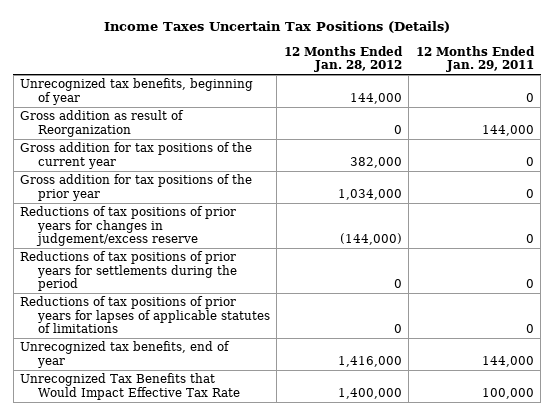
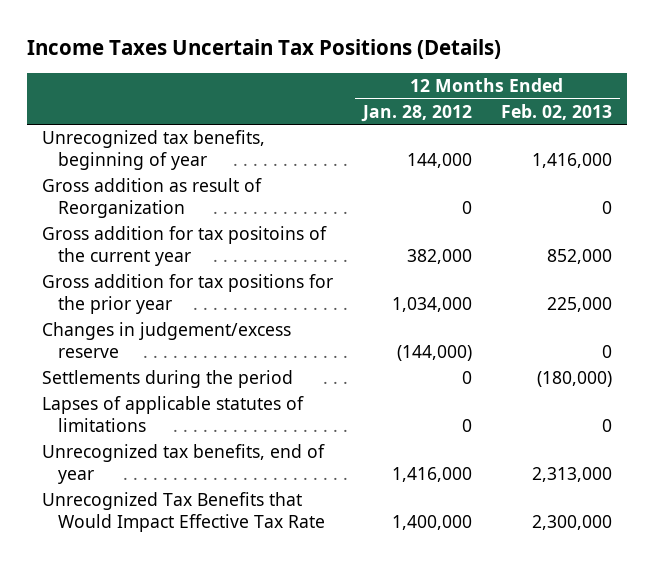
[415,45,535,73] 12 Months Ended Jan. 29, 2011 -> none
none -> [501,103,613,120] Feb. 02, 2013
[20,142,253,169] Gross addition for tax positions of the current year -> [42,226,328,266] Gross addition for tax positoins of the current year
[20,174,253,201] Gross addition for tax positions of the prior year -> [42,274,334,314] Gross addition for tax positions for the prior year
[20,206,237,246] Reductions of tax positions of prior years for changes in judgement/excess reserve -> [42,322,292,358] Changes in judgement/excess reserve
[20,251,237,291] Reductions of tax positions of prior years for settlements during the period -> [42,370,294,389] Settlements during the period
[20,296,270,333] Reductions of tax positions of prior years for lapses of applicable statutes of limitations -> [42,396,305,432] Lapses of applicable statutes of limitations

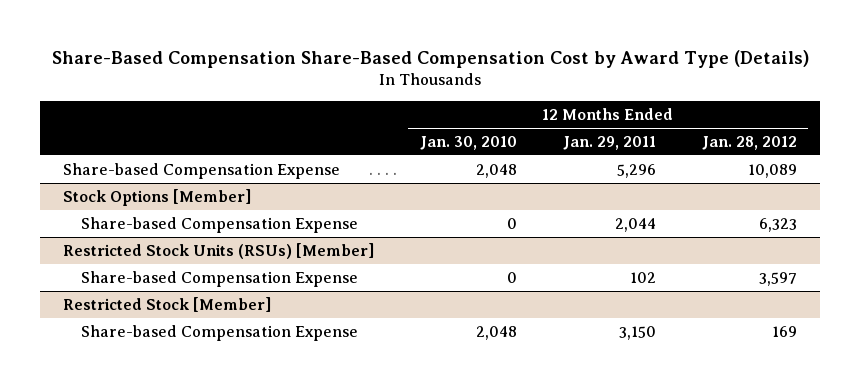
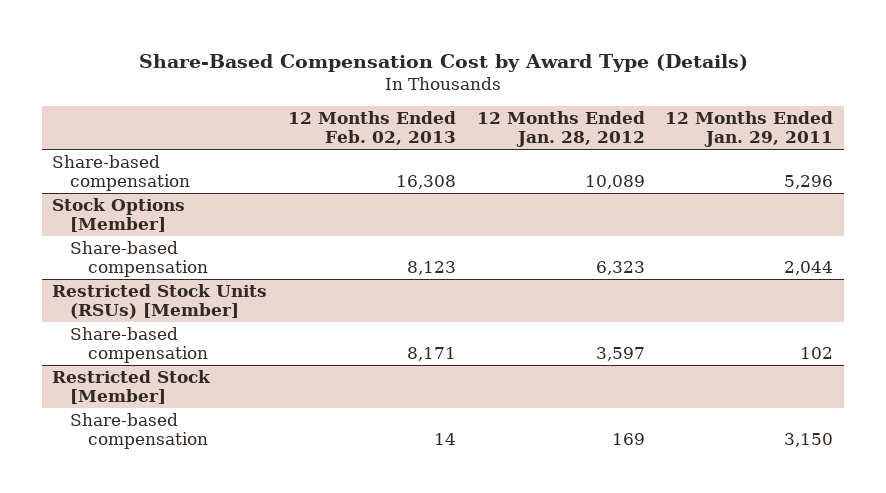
[51,50,809,69] Share-Based Compensation Share-Based Compensation Cost by Award Type (Details) -> [138,53,748,72] Share-Based Compensation Cost by Award Type (Details)
[419,135,517,150] Jan. 30, 2010 -> none
none -> [287,111,456,146] 12 Months Ended Feb. 02, 2013
[62,162,340,179] Share-based Compensation Expense -> [52,154,191,192] Share-based compensation
[81,216,359,233] Share-based Compensation Expense -> [70,240,209,278] Share-based compensation
[81,270,359,287] Share-based Compensation Expense -> [70,326,209,364] Share-based compensation
[81,324,359,341] Share-based Compensation Expense -> [70,412,209,450] Share-based compensation

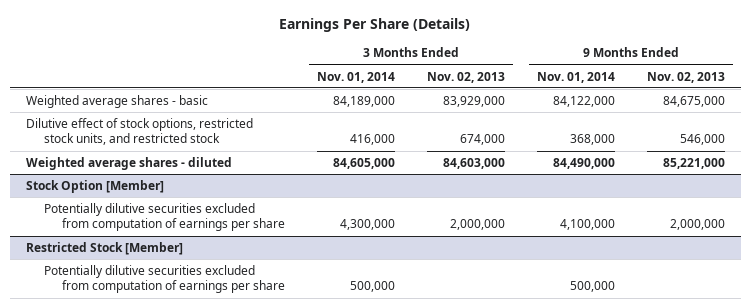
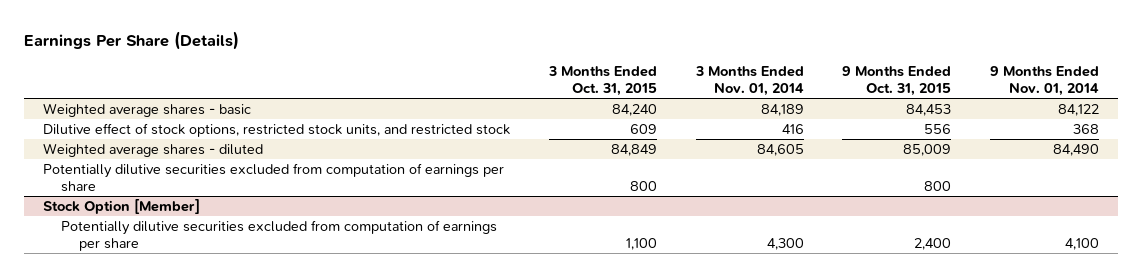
[426,71,505,83] Nov. 02, 2013 -> none
[646,71,725,83] Nov. 02, 2013 -> none
none -> [548,66,658,96] 3 Months Ended Oct. 31, 2015
none -> [842,66,952,96] 9 Months Ended Oct. 31, 2015
[332,96,395,108] 84,189,000 -> [760,104,804,117] 84,189
[552,96,615,108] 84,122,000 -> [1058,104,1100,117] 84,122
[349,134,395,146] 416,000 -> [781,124,804,135] 416
[569,134,615,146] 368,000 -> [1073,124,1100,135] 368
[332,158,395,170] 84,605,000 -> [756,144,804,157] 84,605
[552,158,615,170] 84,490,000 -> [1053,144,1100,157] 84,490
none -> [43,163,505,192] Potentially dilutive securities excluded from computation of earnings per share
[26,242,184,256] Restricted Stock [Member] -> none
[44,265,285,294] Potentially dilutive securities excluded from computation of earnings per share -> none
[339,219,395,231] 4,300,000 -> [766,237,804,250] 4,300
[559,219,615,231] 4,100,000 -> [1065,237,1100,250] 4,100

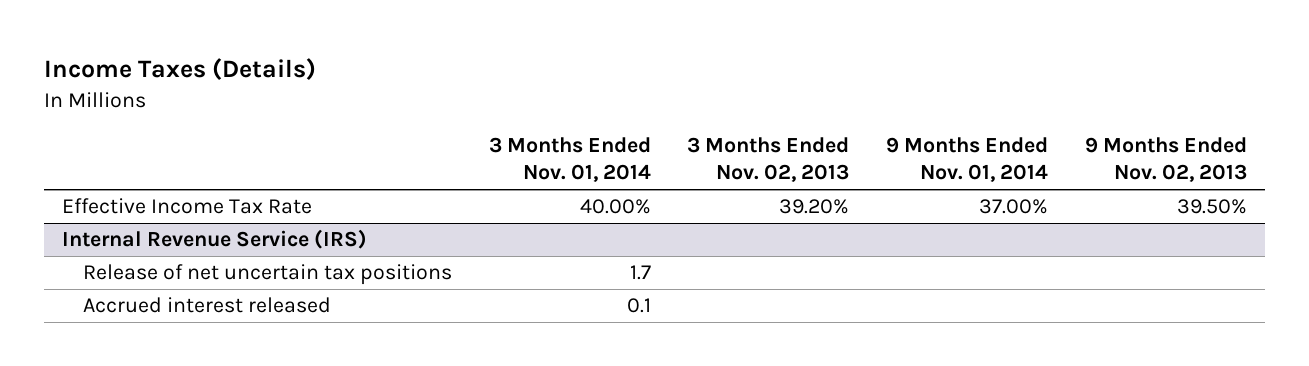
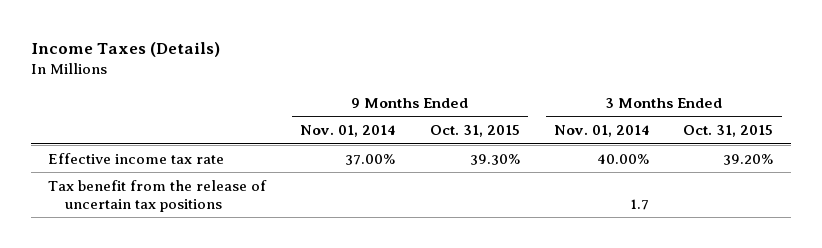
[687,136,850,183] 3 Months Ended Nov. 02, 2013 -> none
[1084,136,1247,183] 9 Months Ended Nov. 02, 2013 -> none
none -> [429,125,520,138] Oct. 31, 2015
none -> [683,125,774,138] Oct. 31, 2015
[62,229,368,250] Internal Revenue Service (IRS) -> none
[83,297,332,314] Accrued interest released -> none
[62,198,313,215] Effective Income Tax Rate -> [48,152,225,164] Effective income tax rate
[83,264,453,286] Release of net uncertain tax positions -> [48,179,268,212] Tax benefit from the release of uncertain tax positions

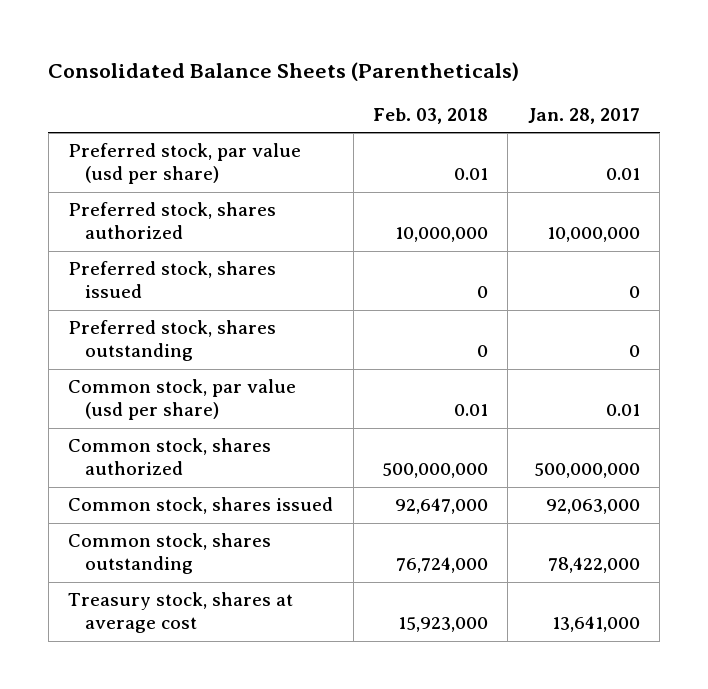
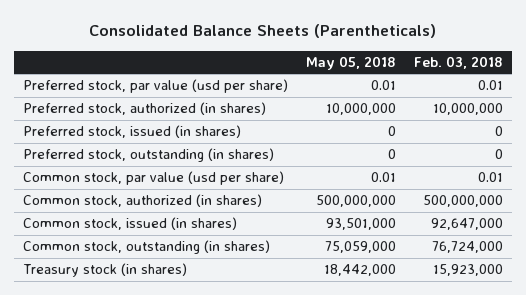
[527,107,640,124] Jan. 28, 2017 -> none
none -> [305,56,396,71] May 05, 2018
[68,202,277,240] Preferred stock, shares authorized -> [23,102,267,116] Preferred stock, authorized (in shares)
[68,261,277,299] Preferred stock, shares issued -> [23,125,242,139] Preferred stock, issued (in shares)
[68,320,277,362] Preferred stock, shares outstanding -> [23,148,275,163] Preferred stock, outstanding (in shares)
[68,438,272,476] Common stock, shares authorized -> [23,194,263,208] Common stock, authorized (in shares)
[68,497,334,515] Common stock, shares issued -> [23,217,238,231] Common stock, issued (in shares)
[68,533,272,575] Common stock, shares outstanding -> [23,240,271,255] Common stock, outstanding (in shares)
[68,592,294,634] Treasury stock, shares at average cost -> [23,263,188,278] Treasury stock (in shares)

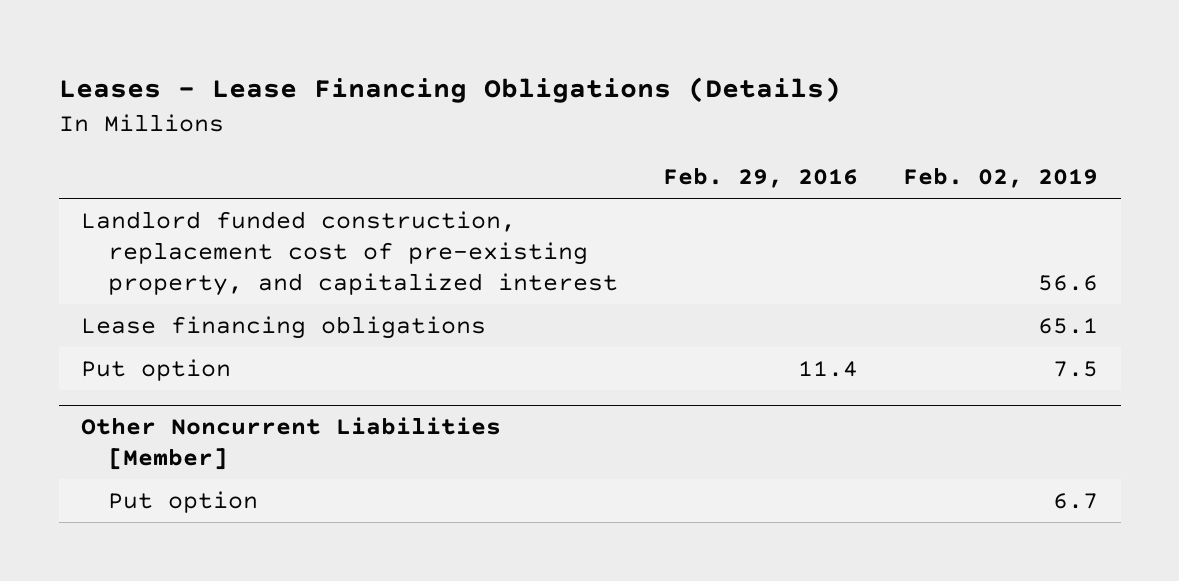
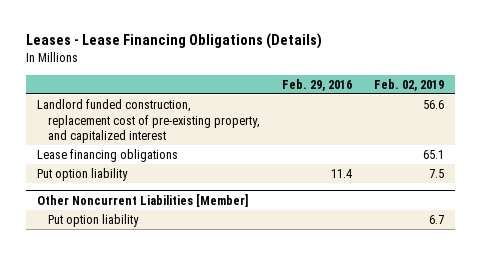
[81,358,232,381] Put option -> [37,167,129,181] Put option liability
[108,490,259,513] Put option -> [48,213,140,227] Put option liability

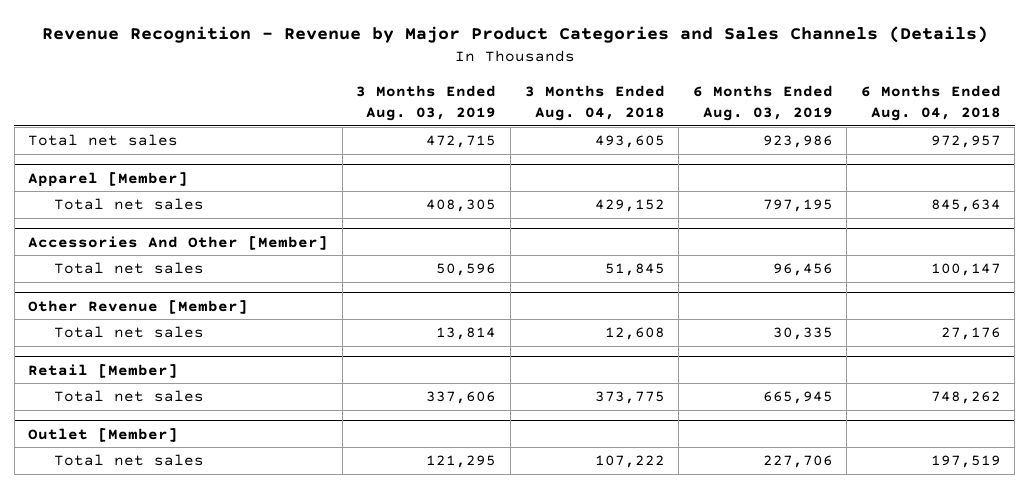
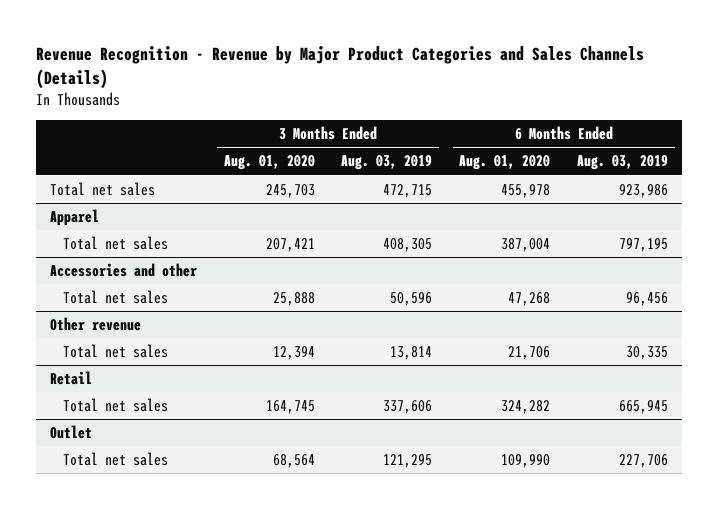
[524,84,665,121] 3 Months Ended Aug. 04, 2018 -> none
[860,84,1001,121] 6 Months Ended Aug. 04, 2018 -> none
none -> [223,155,315,171] Aug. 01, 2020
none -> [459,155,551,171] Aug. 01, 2020
[28,171,189,187] Apparel [Member] -> [49,208,99,226] Apparel
[28,235,329,250] Accessories And Other [Member] -> [49,262,197,277] Accessories and other
[28,299,249,314] Other Revenue [Member] -> [49,316,141,331] Other revenue
[28,363,179,378] Retail [Member] -> [49,370,92,385] Retail
[28,427,179,442] Outlet [Member] -> [49,424,92,439] Outlet

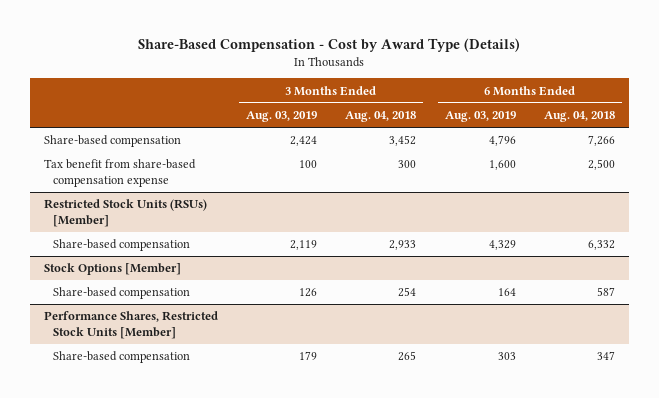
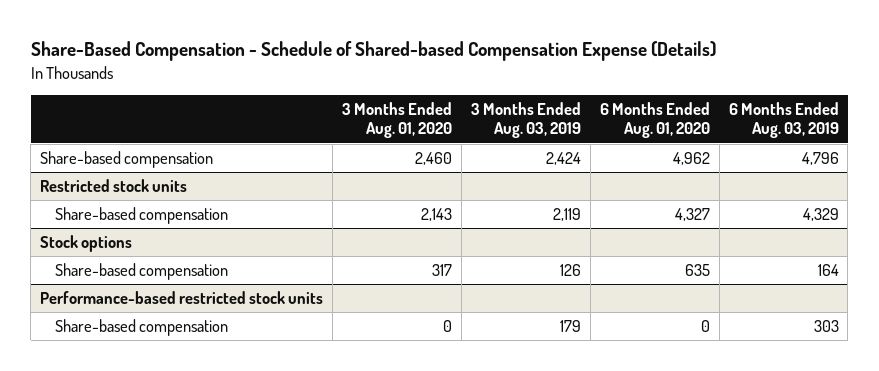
[138,38,521,53] Share-Based Compensation - Cost by Award Type (Details) -> [30,41,716,62] Share-Based Compensation - Schedule of Shared-based Compensation Expense (Details)
[345,110,417,122] Aug. 04, 2018 -> none
[543,110,615,122] Aug. 04, 2018 -> none
none -> [342,102,453,139] 3 Months Ended Aug. 01, 2020
none -> [599,102,710,139] 6 Months Ended Aug. 01, 2020
[43,159,196,187] Tax benefit from share-based compensation expense -> none
[43,199,207,227] Restricted Stock Units (RSUs) [Member] -> [40,179,188,193] Restricted stock units
[43,263,181,276] Stock Options [Member] -> [40,235,133,253] Stock options
[43,311,218,339] Performance Shares, Restricted Stock Units [Member] -> [40,291,324,305] Performance-based restricted stock units

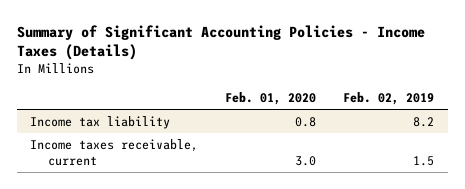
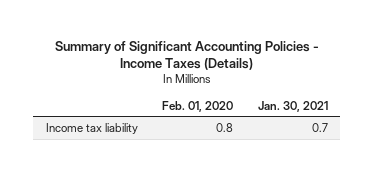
[343,92,435,106] Feb. 02, 2019 -> none
none -> [257,100,328,112] Jan. 30, 2021
[30,138,199,166] Income taxes receivable, current -> none

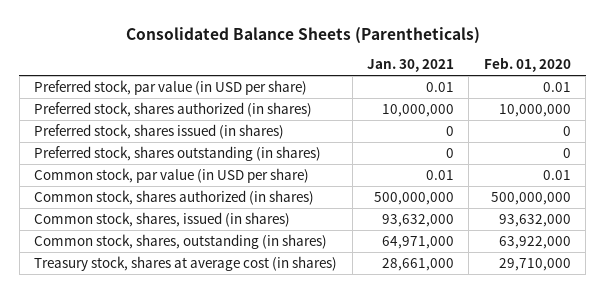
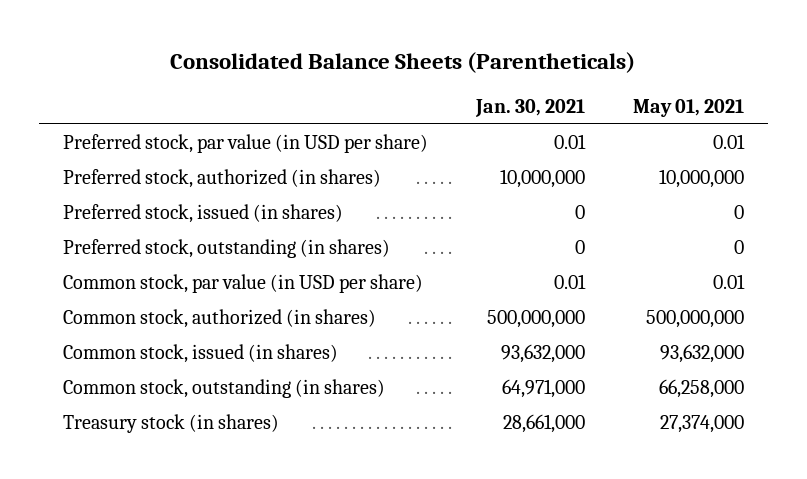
[483,57,571,73] Feb. 01, 2020 -> none
none -> [633,99,745,118] May 01, 2021
[34,101,313,117] Preferred stock, shares authorized (in shares) -> [62,169,381,189] Preferred stock, authorized (in shares)
[34,123,285,139] Preferred stock, shares issued (in shares) -> [62,204,343,224] Preferred stock, issued (in shares)
[34,145,322,161] Preferred stock, shares outstanding (in shares) -> [62,239,390,259] Preferred stock, outstanding (in shares)
[34,189,315,205] Common stock, shares authorized (in shares) -> [62,309,376,329] Common stock, authorized (in shares)
[34,211,291,227] Common stock, shares, issued (in shares) -> [62,344,338,364] Common stock, issued (in shares)
[34,233,328,249] Common stock, shares, outstanding (in shares) -> [62,379,385,399] Common stock, outstanding (in shares)
[34,255,338,271] Treasury stock, shares at average cost (in shares) -> [62,414,279,434] Treasury stock (in shares)

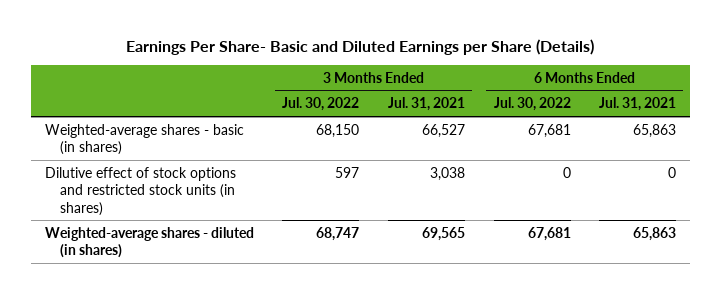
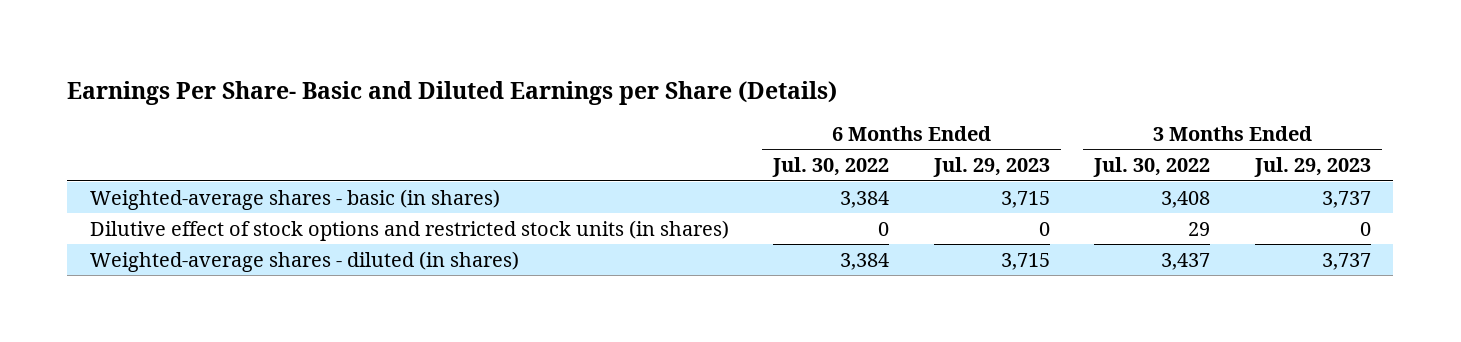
[387,97,465,112] Jul. 31, 2021 -> none
[599,97,677,112] Jul. 31, 2021 -> none
none -> [932,157,1050,178] Jul. 29, 2023
none -> [1253,157,1371,178] Jul. 29, 2023
[316,123,360,138] 68,150 -> [1161,190,1211,208] 3,408
[527,123,571,138] 67,681 -> [840,190,890,208] 3,384
[335,166,360,178] 597 -> [1188,221,1211,236] 29
[316,226,360,241] 68,747 -> [1161,252,1211,270] 3,437
[527,226,571,241] 67,681 -> [840,252,890,270] 3,384

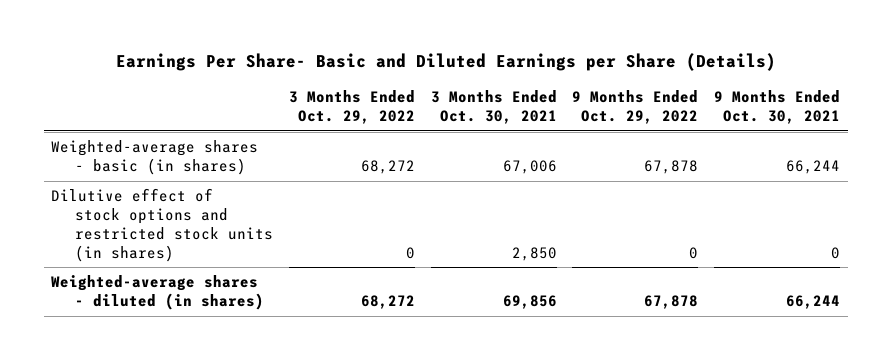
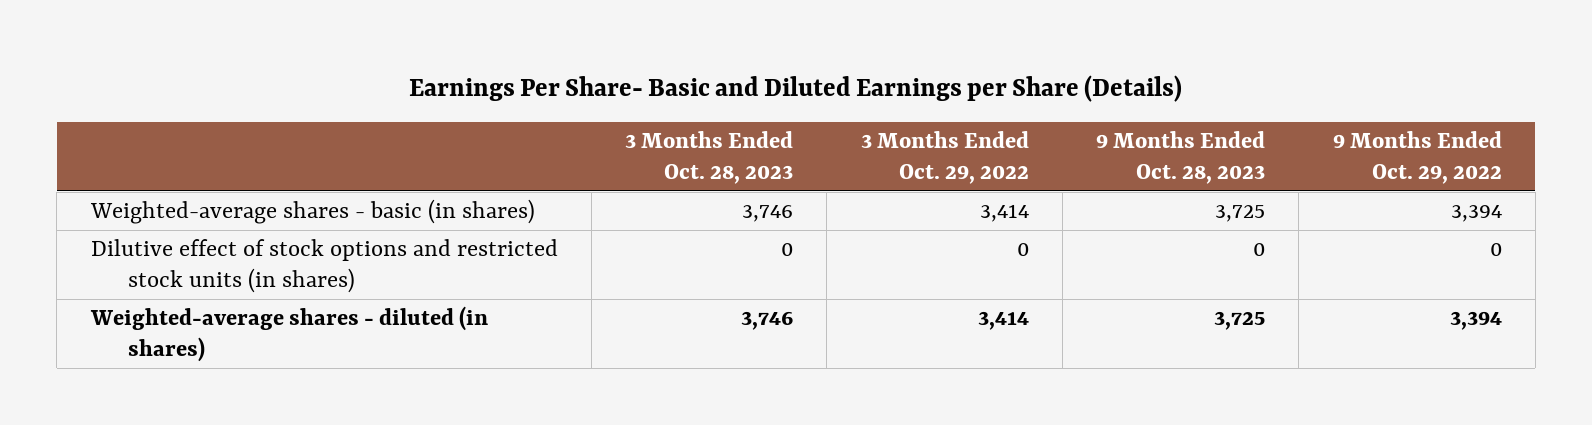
[430,90,557,124] 3 Months Ended Oct. 30, 2021 -> none
[713,90,840,124] 9 Months Ended Oct. 30, 2021 -> none
none -> [625,130,794,184] 3 Months Ended Oct. 28, 2023
none -> [1096,130,1266,184] 9 Months Ended Oct. 28, 2023
[360,159,415,174] 68,272 -> [979,204,1029,223] 3,414
[644,159,699,174] 67,878 -> [1450,205,1502,223] 3,394
[360,294,415,309] 68,272 -> [977,311,1029,331] 3,414
[644,294,699,309] 67,878 -> [1449,311,1502,331] 3,394

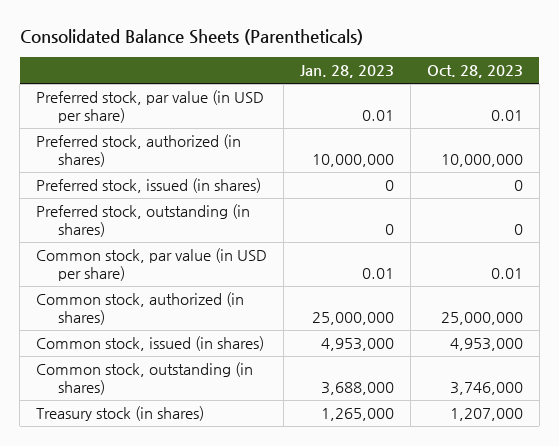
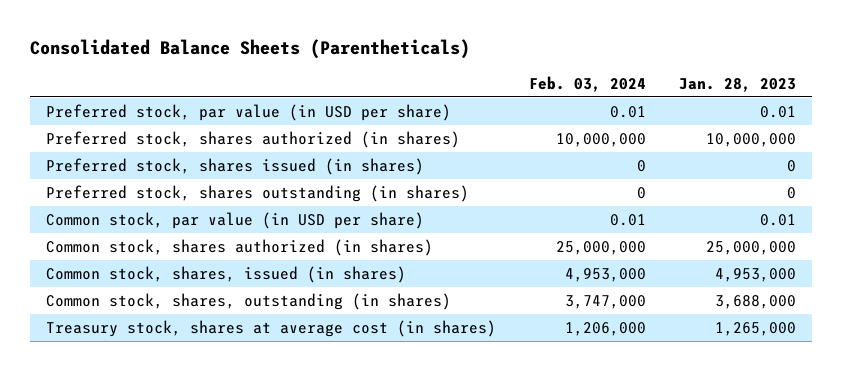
[426,65,523,79] Oct. 28, 2023 -> none
none -> [528,75,646,92] Feb. 03, 2024
[35,134,241,167] Preferred stock, authorized (in shares) -> [46,131,461,149] Preferred stock, shares authorized (in shares)
[35,178,261,194] Preferred stock, issued (in shares) -> [46,158,425,176] Preferred stock, shares issued (in shares)
[35,204,250,237] Preferred stock, outstanding (in shares) -> [46,185,470,203] Preferred stock, shares outstanding (in shares)
[35,292,244,325] Common stock, authorized (in shares) -> [46,239,434,257] Common stock, shares authorized (in shares)
[35,336,264,352] Common stock, issued (in shares) -> [46,266,407,284] Common stock, shares, issued (in shares)
[35,362,253,395] Common stock, outstanding (in shares) -> [46,293,452,311] Common stock, shares, outstanding (in shares)
[35,406,204,422] Treasury stock (in shares) -> [46,320,497,338] Treasury stock, shares at average cost (in shares)

